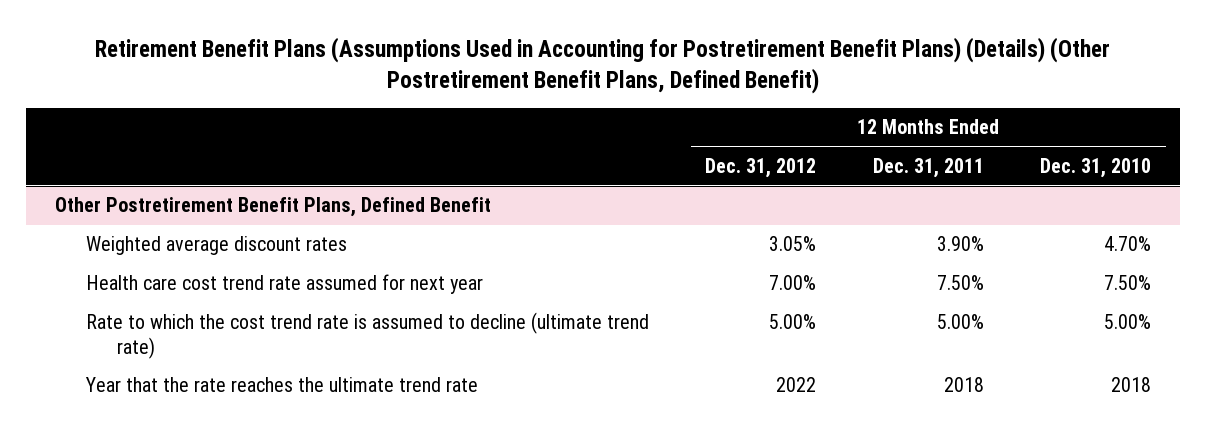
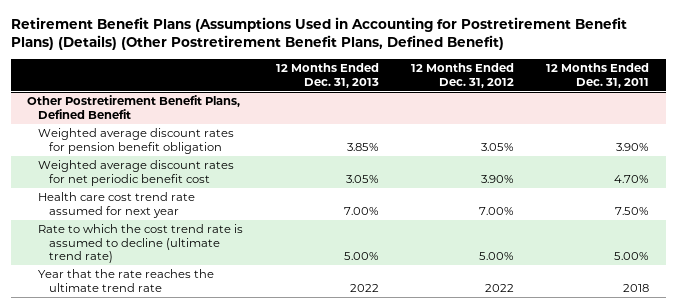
[1040,157,1152,178] Dec. 31, 2010 -> none
none -> [275,62,379,88] 12 Months Ended Dec. 31, 2013
none -> [38,128,235,154] Weighted average discount rates for pension benefit obligation
[85,236,347,256] Weighted average discount rates -> [38,160,235,186] Weighted average discount rates for net periodic benefit cost
[769,236,817,252] 3.05% -> [480,174,514,183] 3.90%
[936,236,984,252] 3.90% -> [614,174,650,183] 4.70%

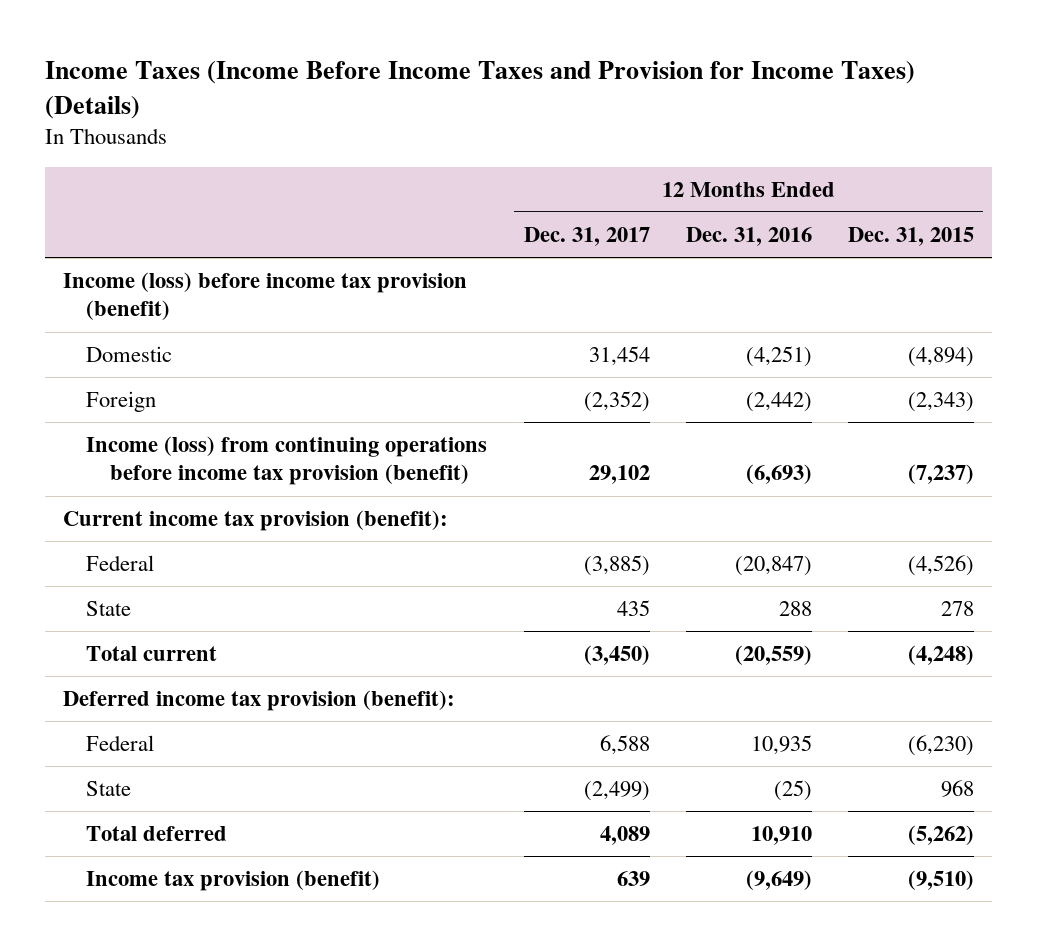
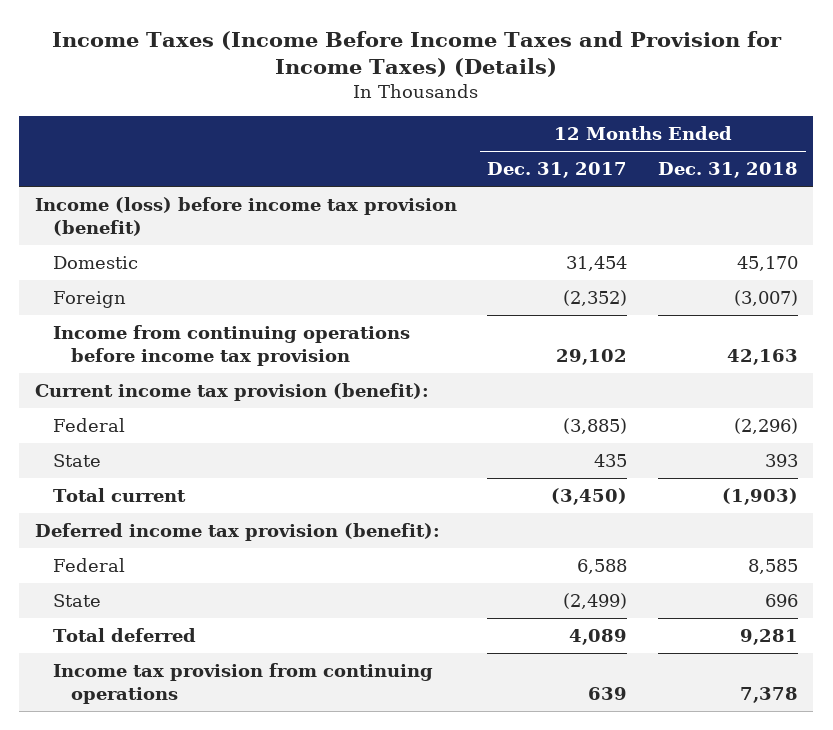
[685,226,812,246] Dec. 31, 2016 -> none
[848,226,975,246] Dec. 31, 2015 -> none
none -> [657,162,798,179] Dec. 31, 2018
[86,435,488,486] Income (loss) from continuing operations before income tax provision (benefit) -> [52,325,410,366] Income from continuing operations before income tax provision
[86,869,381,891] Income tax provision (benefit) -> [52,663,433,704] Income tax provision from continuing operations

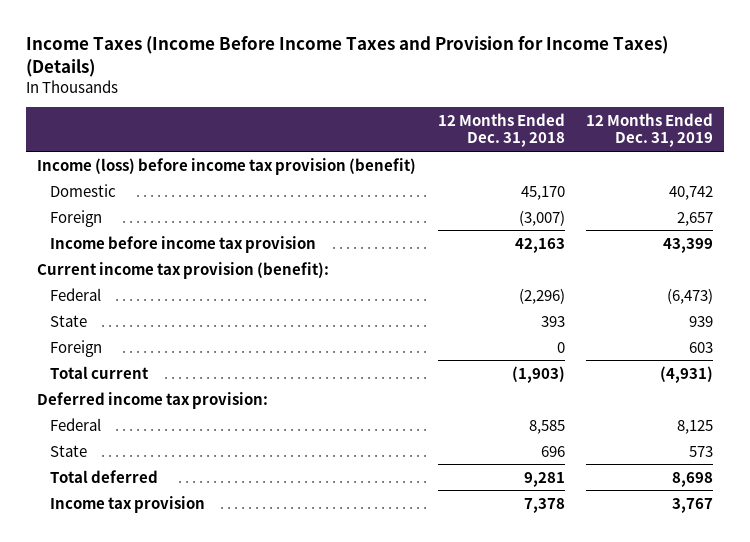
[487,162,628,179] Dec. 31, 2017 -> none
none -> [586,113,714,148] 12 Months Ended Dec. 31, 2019
[52,325,410,366] Income from continuing operations before income tax provision -> [49,235,316,253] Income before income tax provision
none -> [49,339,102,357] Foreign
[34,523,440,542] Deferred income tax provision (benefit): -> [37,391,269,409] Deferred income tax provision:
[52,663,433,704] Income tax provision from continuing operations -> [49,495,205,513] Income tax provision

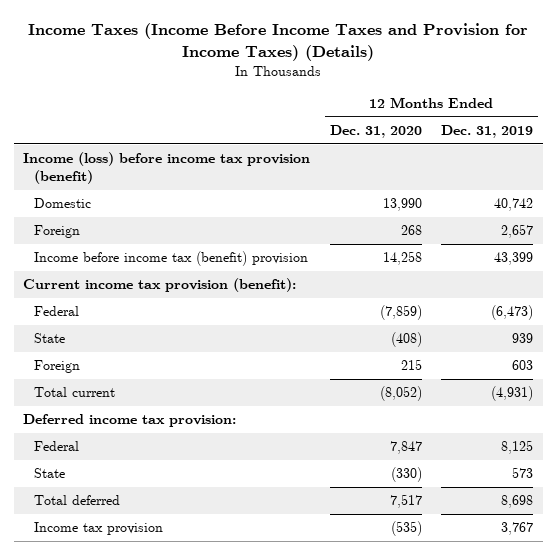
[437,113,565,148] 12 Months Ended Dec. 31, 2018 -> none
none -> [329,125,422,139] Dec. 31, 2020
[49,235,316,253] Income before income tax provision -> [33,251,308,267] Income before income tax (benefit) provision

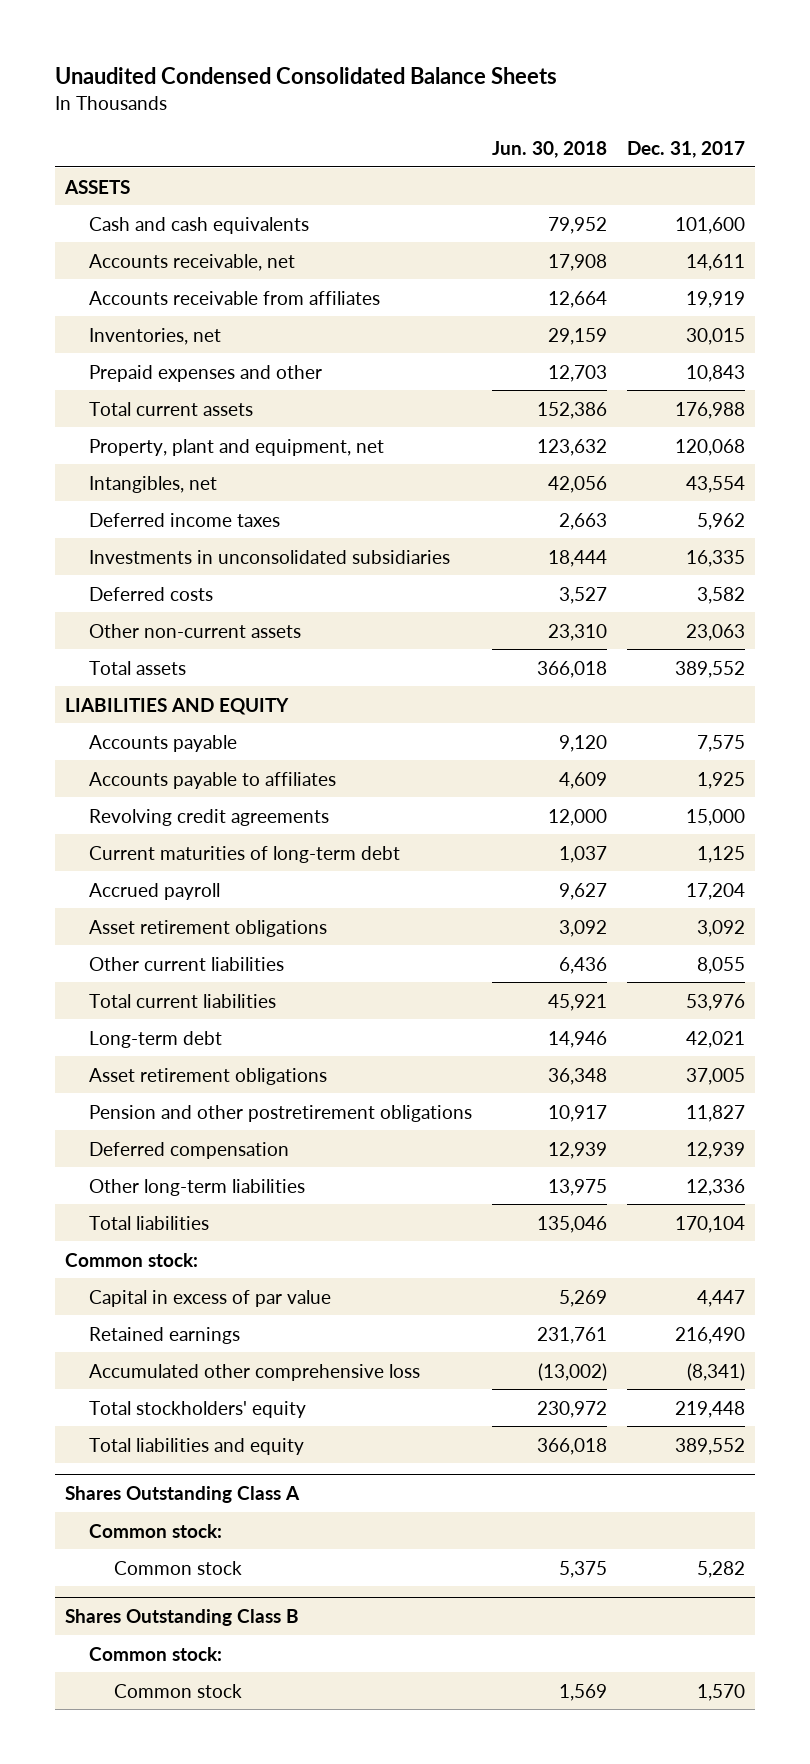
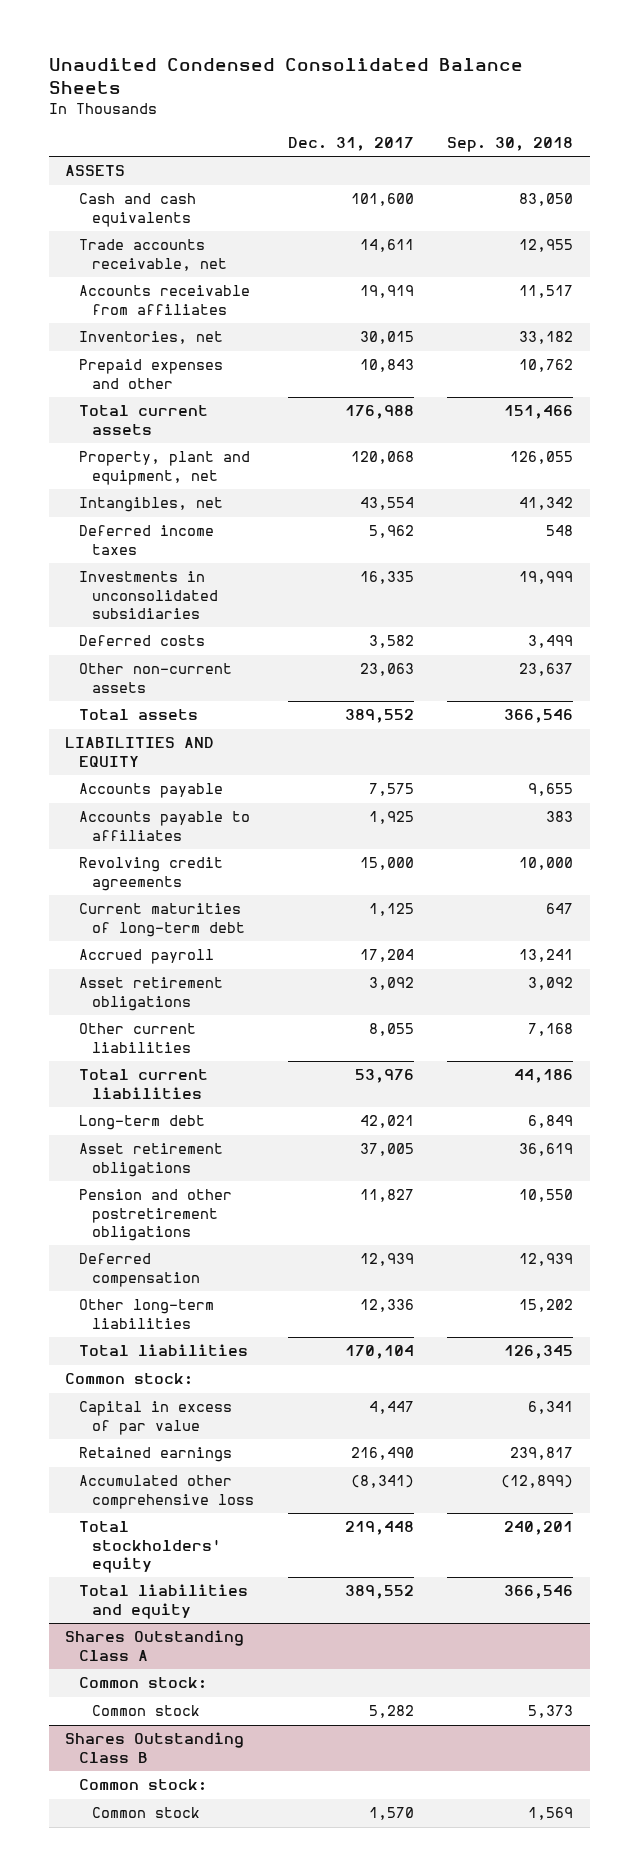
[492,141,608,159] Jun. 30, 2018 -> none
none -> [447,136,574,152] Sep. 30, 2018
[89,253,296,271] Accounts receivable, net -> [78,239,228,271] Trade accounts receivable, net

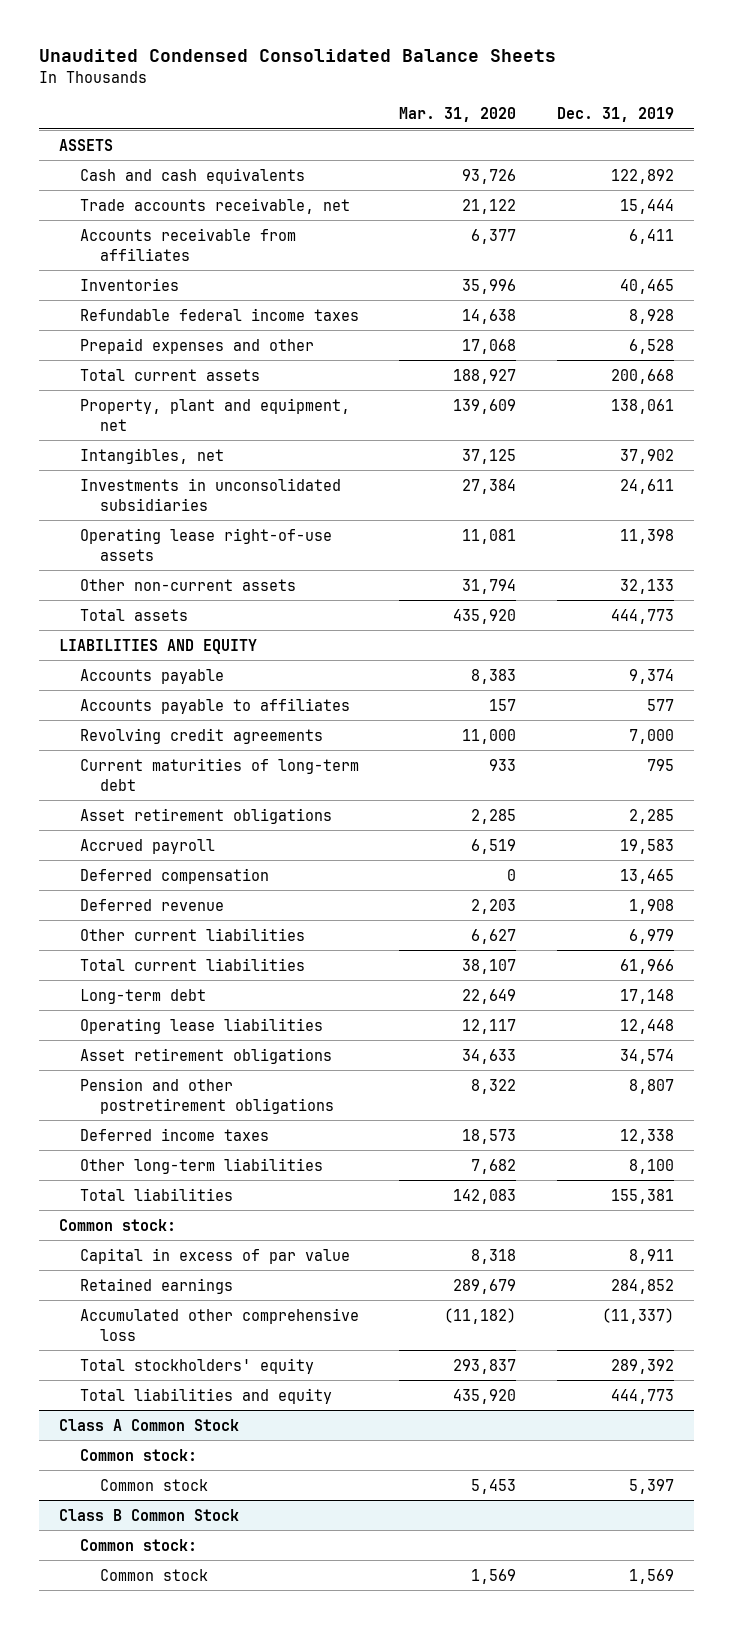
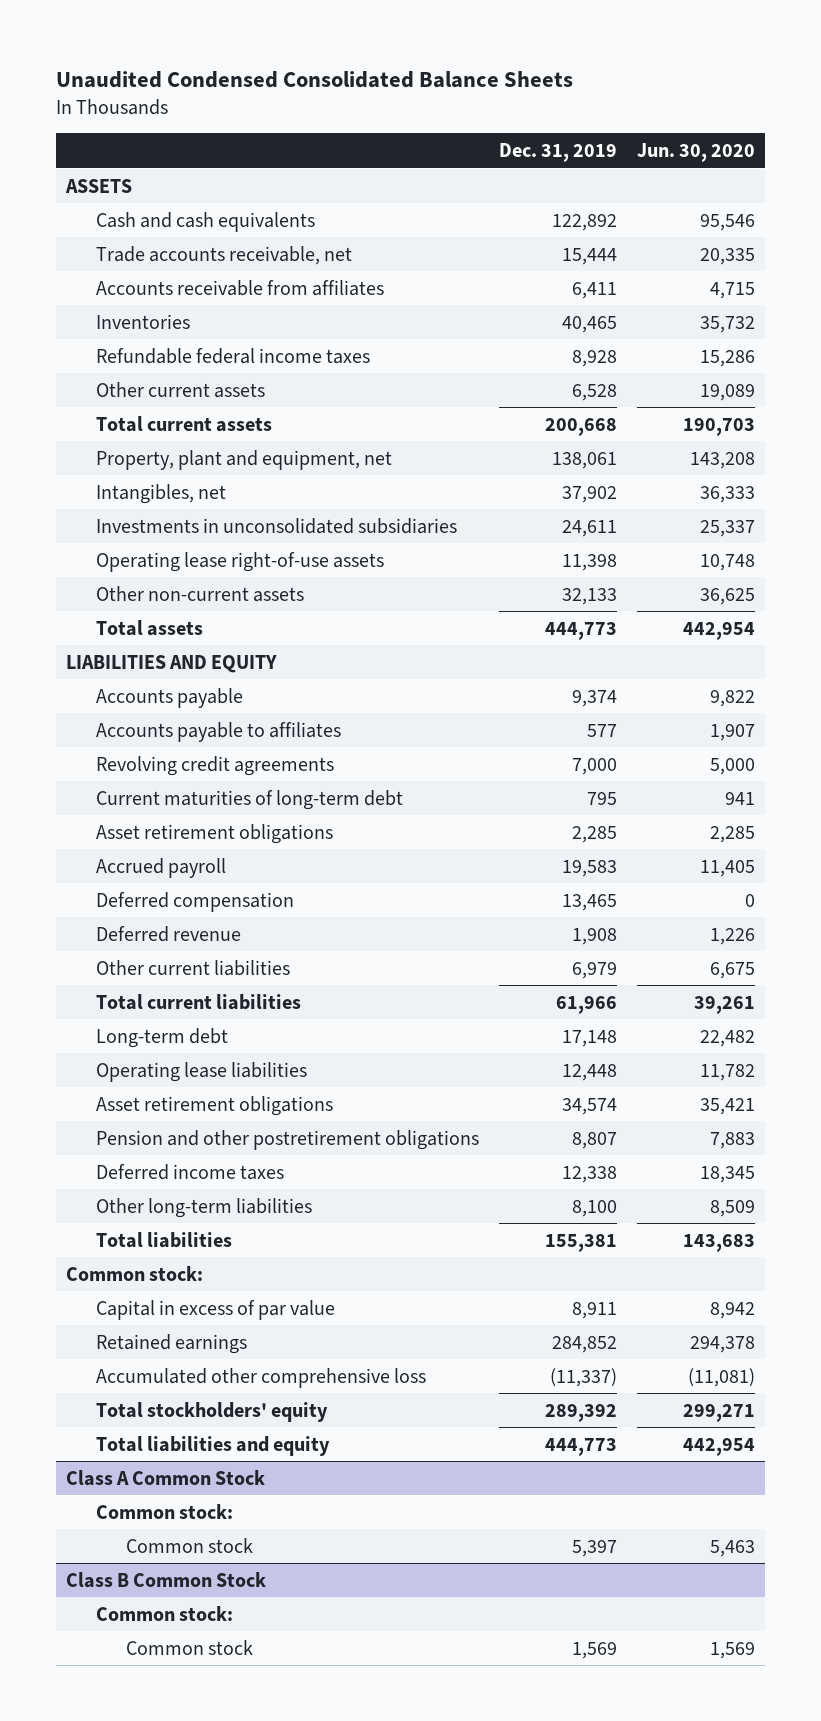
[399,106,517,122] Mar. 31, 2020 -> none
none -> [637,143,756,163] Jun. 30, 2020
[79,337,314,354] Prepaid expenses and other -> [96,381,266,398] Other current assets

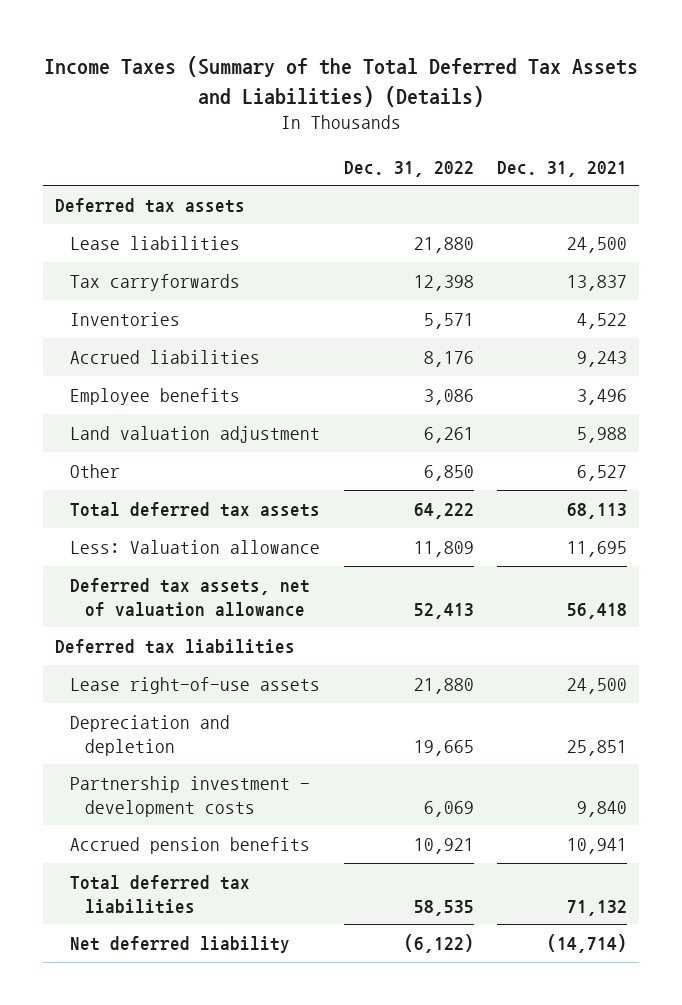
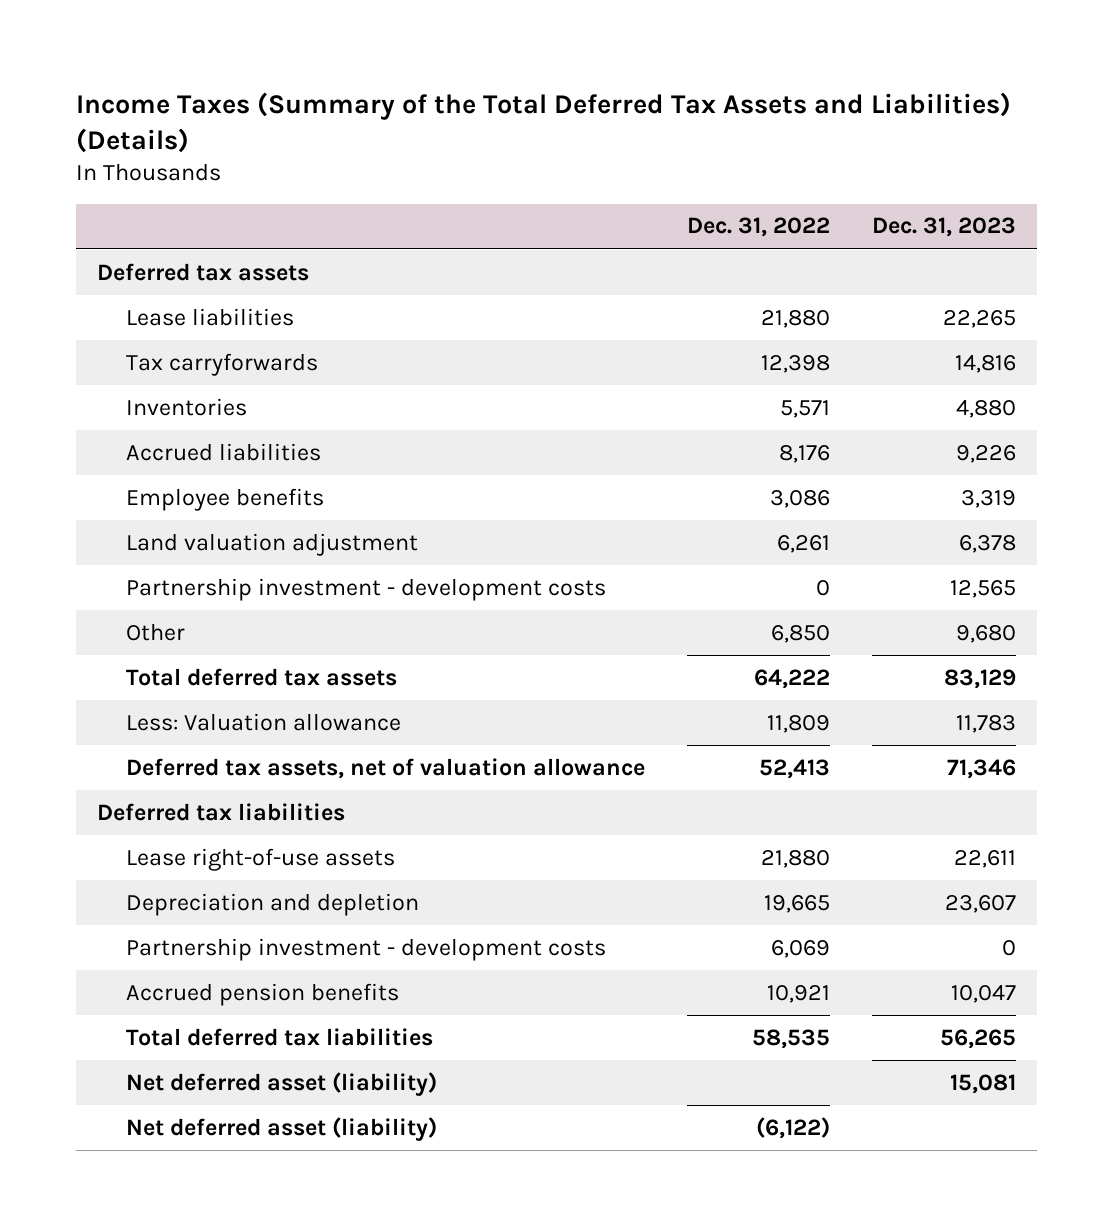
[497,160,628,177] Dec. 31, 2021 -> none
none -> [872,217,1017,238] Dec. 31, 2023
none -> [126,577,607,601] Partnership investment - development costs
none -> [126,1071,438,1096] Net deferred asset (liability)
[69,935,290,953] Net deferred liability -> [126,1116,438,1141] Net deferred asset (liability)

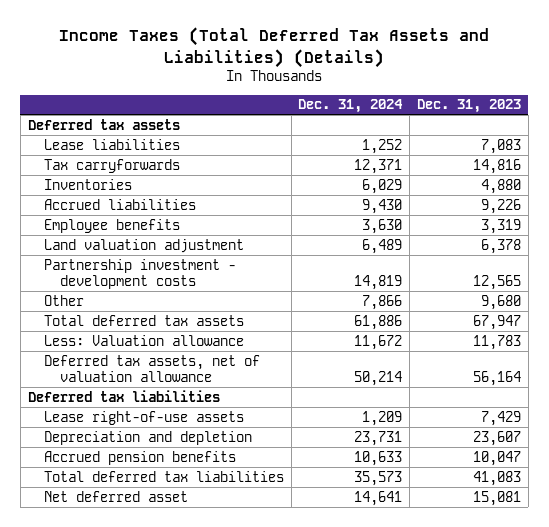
[76,91,1012,153] Income Taxes (Summary of the Total Deferred Tax Assets and Liabilities) (Details) -> [59,27,490,68] Income Taxes (Total Deferred Tax Assets and Liabilities) (Details)
[687,217,831,238] Dec. 31, 2022 -> none
none -> [298,99,404,114] Dec. 31, 2024
[943,309,1017,328] 22,265 -> [480,138,521,154] 7,083
[944,668,1017,689] 83,129 -> [472,314,521,330] 67,947
[947,758,1017,779] 71,346 -> [472,371,521,387] 56,164
[954,849,1017,868] 22,611 -> [480,410,521,426] 7,429
[126,937,607,961] Partnership investment - development costs -> none
[126,1116,438,1141] Net deferred asset (liability) -> none
[940,1028,1017,1049] 56,265 -> [472,470,521,486] 41,083
[126,1071,438,1096] Net deferred asset (liability) -> [43,490,188,502] Net deferred asset

